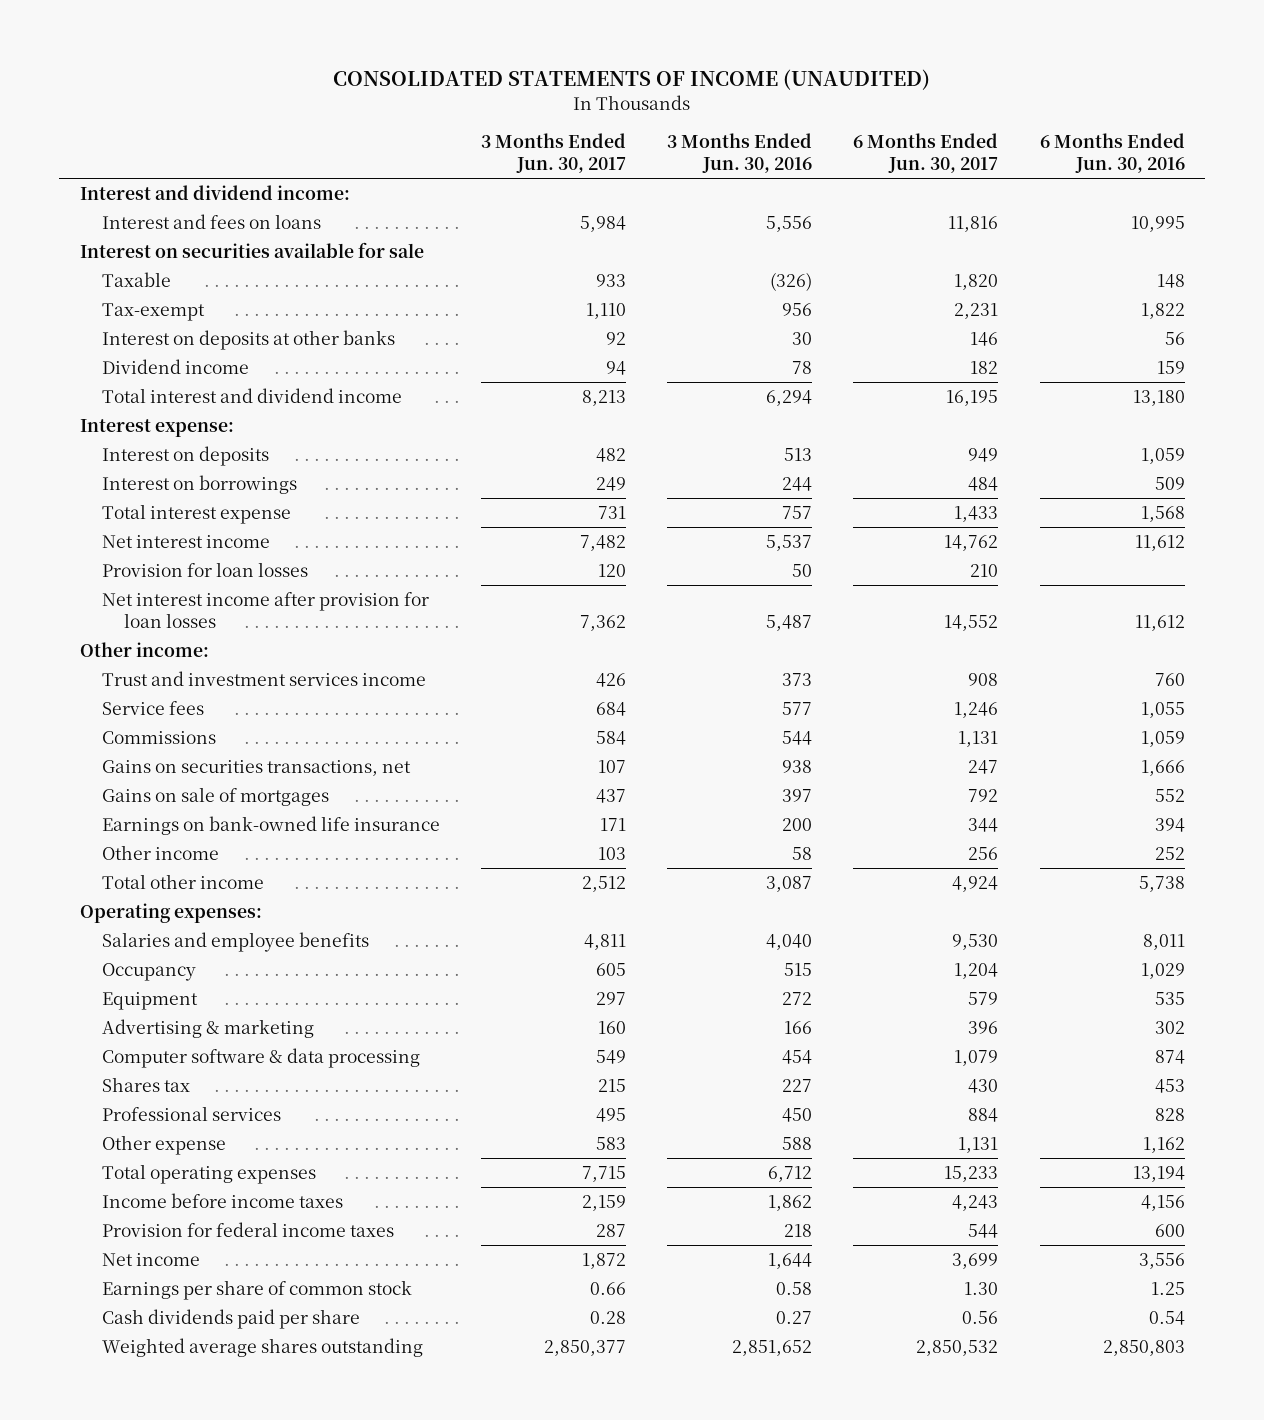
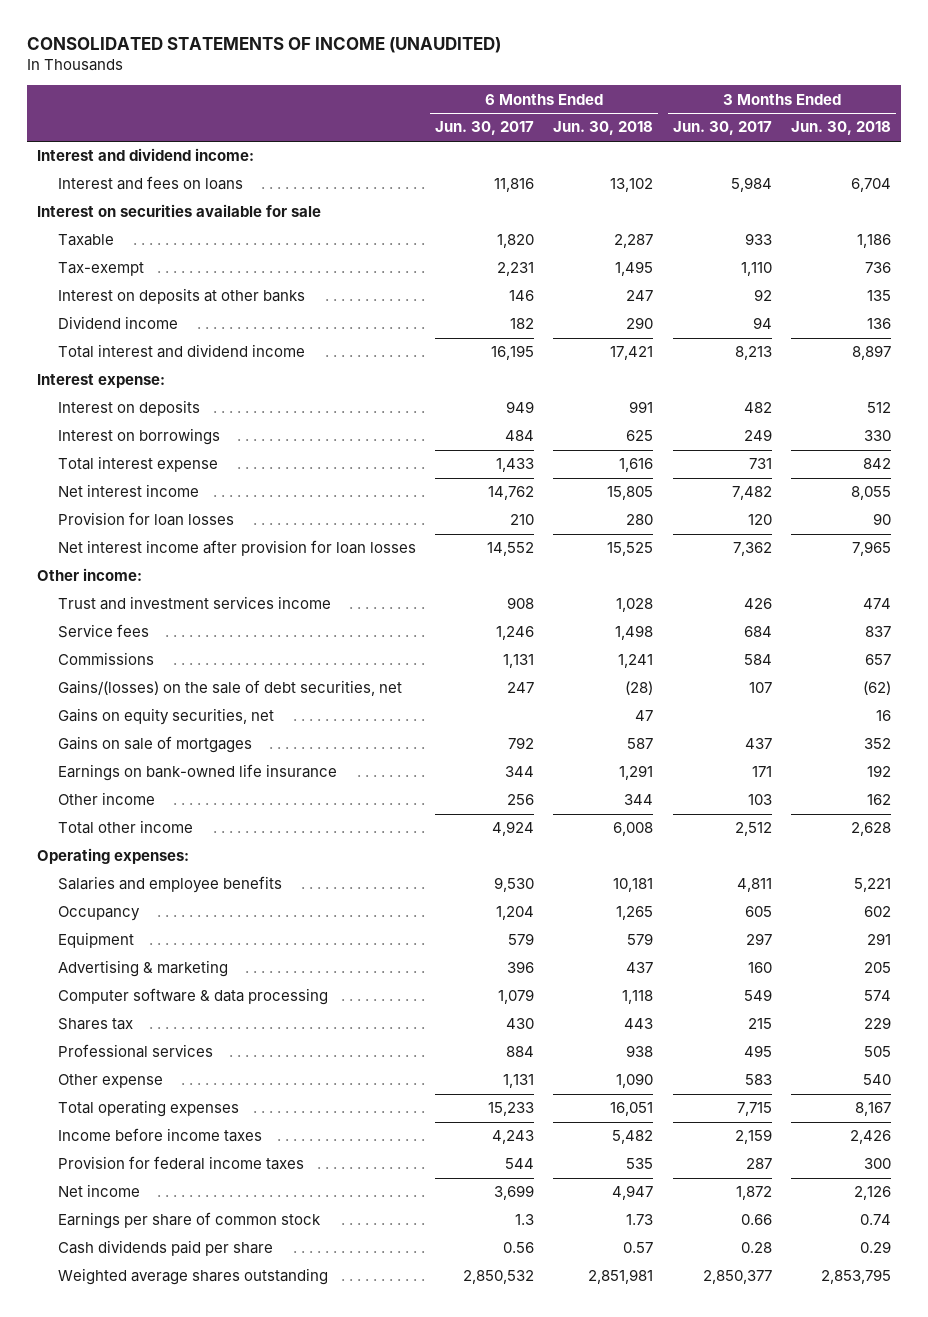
[667,133,813,173] 3 Months Ended Jun. 30, 2016 -> none
[1039,133,1185,173] 6 Months Ended Jun. 30, 2016 -> none
none -> [553,121,654,136] Jun. 30, 2018
none -> [790,121,891,136] Jun. 30, 2018
[101,760,411,777] Gains on securities transactions, net -> [57,680,402,697] Gains/(losses) on the sale of debt securities, net
none -> [57,708,274,726] Gains on equity securities, net
[964,1282,999,1296] 1.30 -> [514,1214,534,1226] 1.3

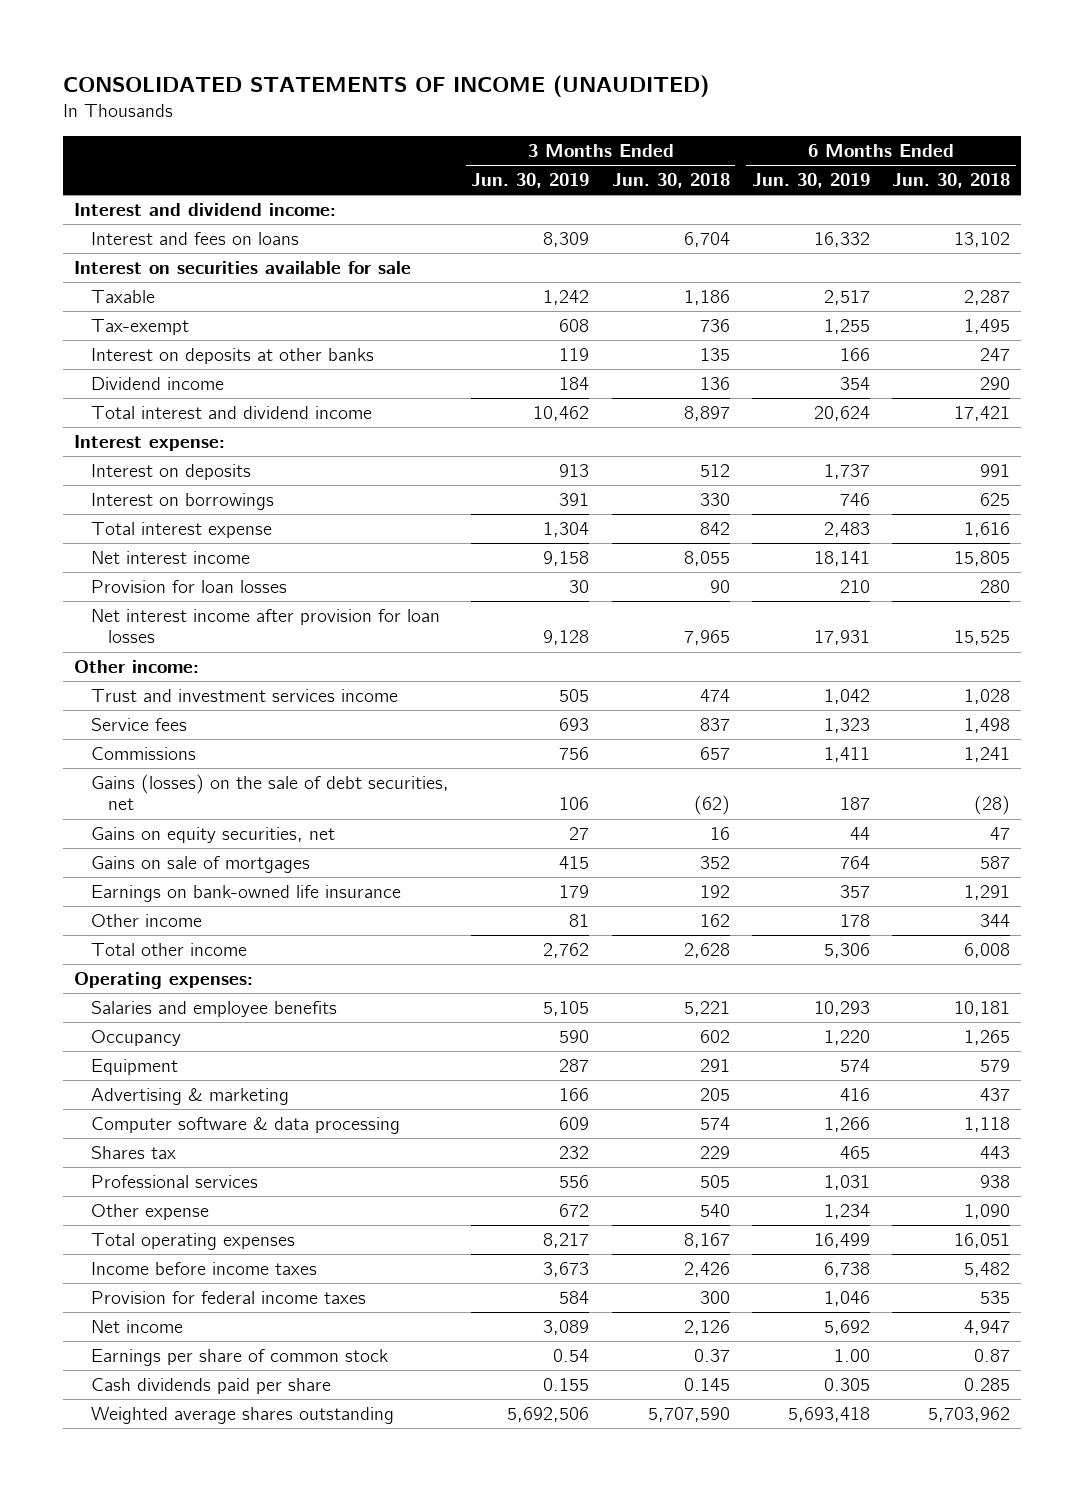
[434,121,534,136] Jun. 30, 2017 -> none
[672,121,772,136] Jun. 30, 2017 -> none
none -> [471,173,590,189] Jun. 30, 2019
none -> [751,173,870,189] Jun. 30, 2019
[57,680,402,697] Gains/(losses) on the sale of debt securities, net -> [91,774,450,811] Gains (losses) on the sale of debt securities, net
[626,1214,654,1226] 1.73 -> [974,1349,1011,1363] 0.87
[859,1214,891,1226] 0.74 -> [693,1349,730,1363] 0.37
[623,1242,654,1254] 0.57 -> [964,1378,1011,1392] 0.285
[859,1241,891,1254] 0.29 -> [683,1378,730,1392] 0.145
[588,1269,654,1285] 2,851,981 -> [928,1407,1011,1423] 5,703,962
[820,1269,891,1285] 2,853,795 -> [647,1407,730,1423] 5,707,590

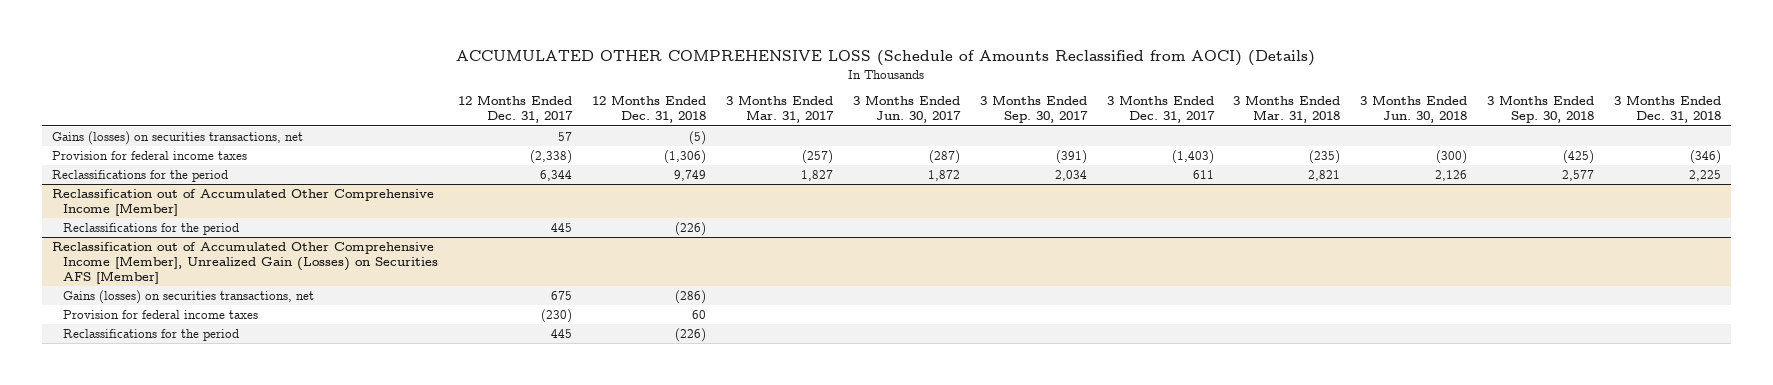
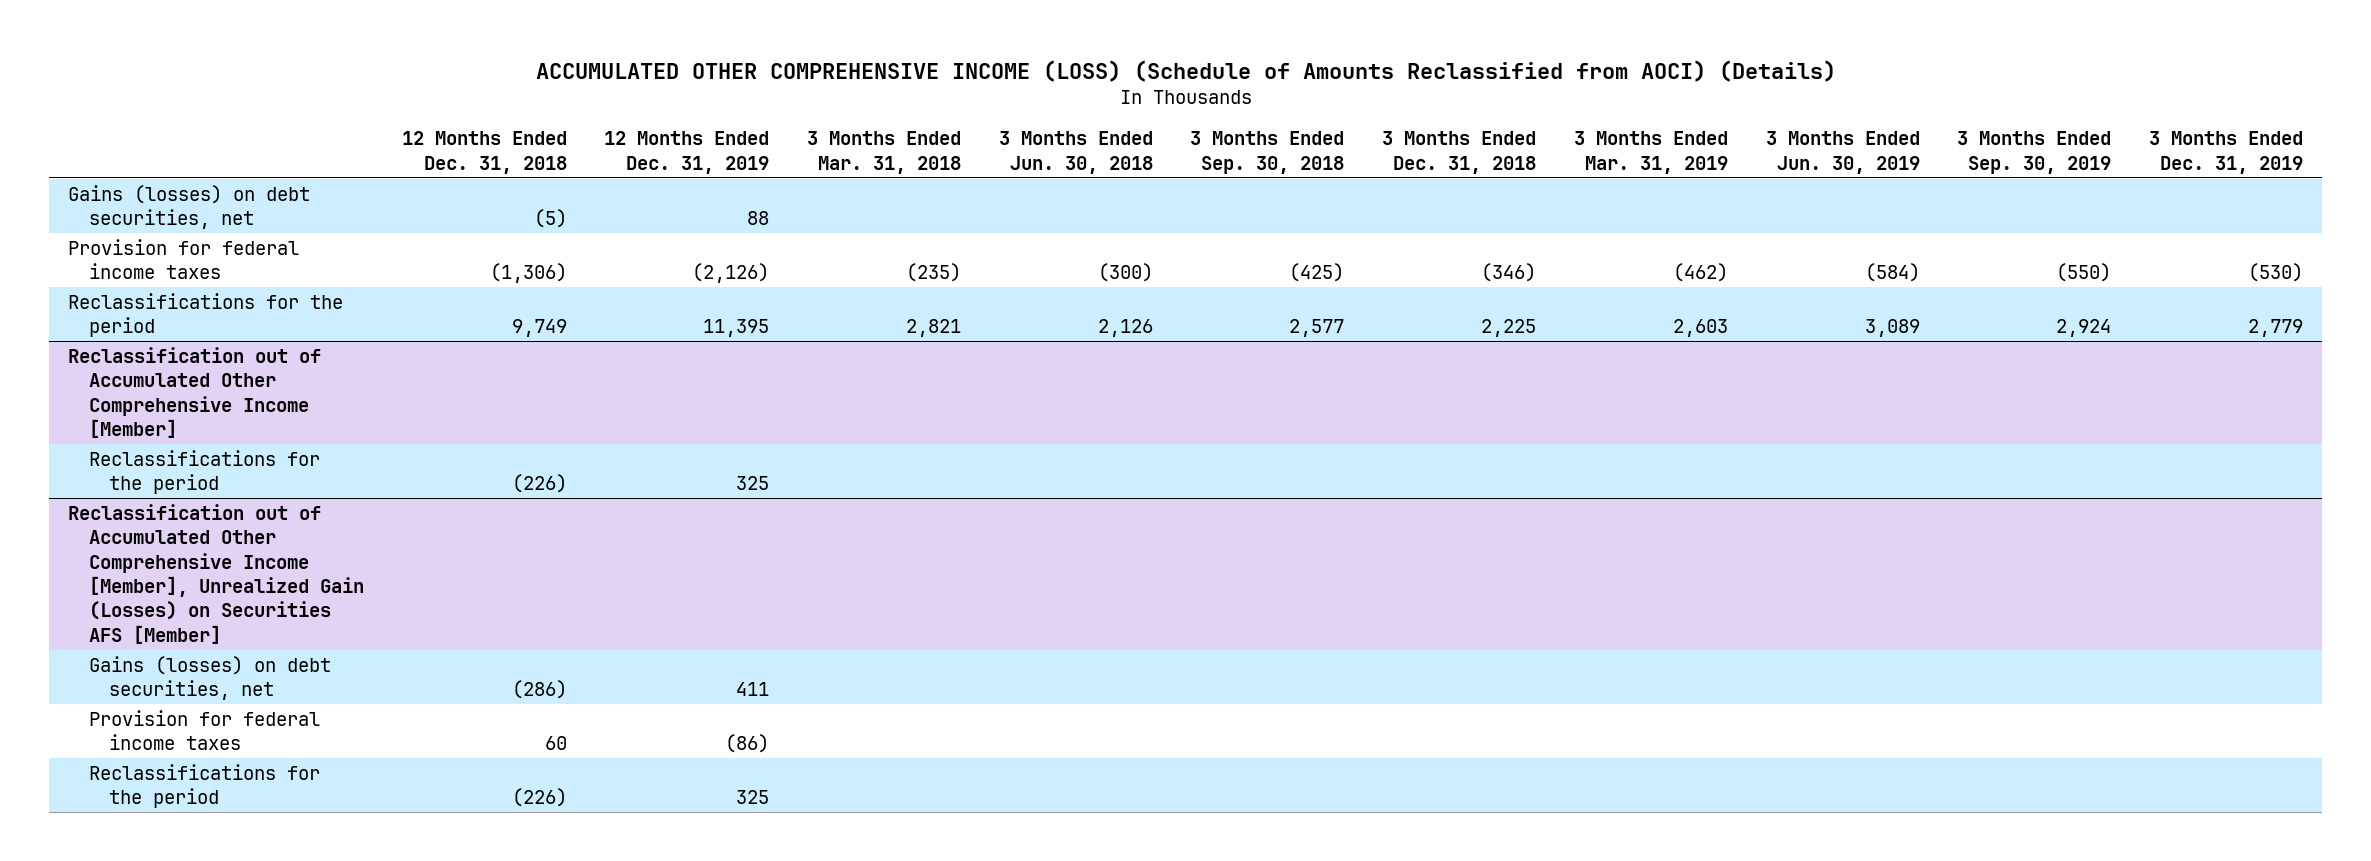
[456,50,1316,67] ACCUMULATED OTHER COMPREHENSIVE LOSS (Schedule of Amounts Reclassified from AOCI) (Details) -> [535,59,1836,82] ACCUMULATED OTHER COMPREHENSIVE INCOME (LOSS) (Schedule of Amounts Reclassified from AOCI) (Details)
[458,95,574,124] 12 Months Ended Dec. 31, 2017 -> none
[726,95,835,124] 3 Months Ended Mar. 31, 2017 -> none
[852,95,961,124] 3 Months Ended Jun. 30, 2017 -> none
[979,95,1088,124] 3 Months Ended Sep. 30, 2017 -> none
[1106,95,1215,124] 3 Months Ended Dec. 31, 2017 -> none
none -> [604,131,770,174] 12 Months Ended Dec. 31, 2019
none -> [1573,131,1728,174] 3 Months Ended Mar. 31, 2019
none -> [1765,131,1920,174] 3 Months Ended Jun. 30, 2019
none -> [1957,131,2112,174] 3 Months Ended Sep. 30, 2019
none -> [2149,131,2304,174] 3 Months Ended Dec. 31, 2019
[51,130,303,145] Gains (losses) on securities transactions, net -> [68,184,311,230] Gains (losses) on debt securities, net
[63,289,315,304] Gains (losses) on securities transactions, net -> [88,655,331,701] Gains (losses) on debt securities, net

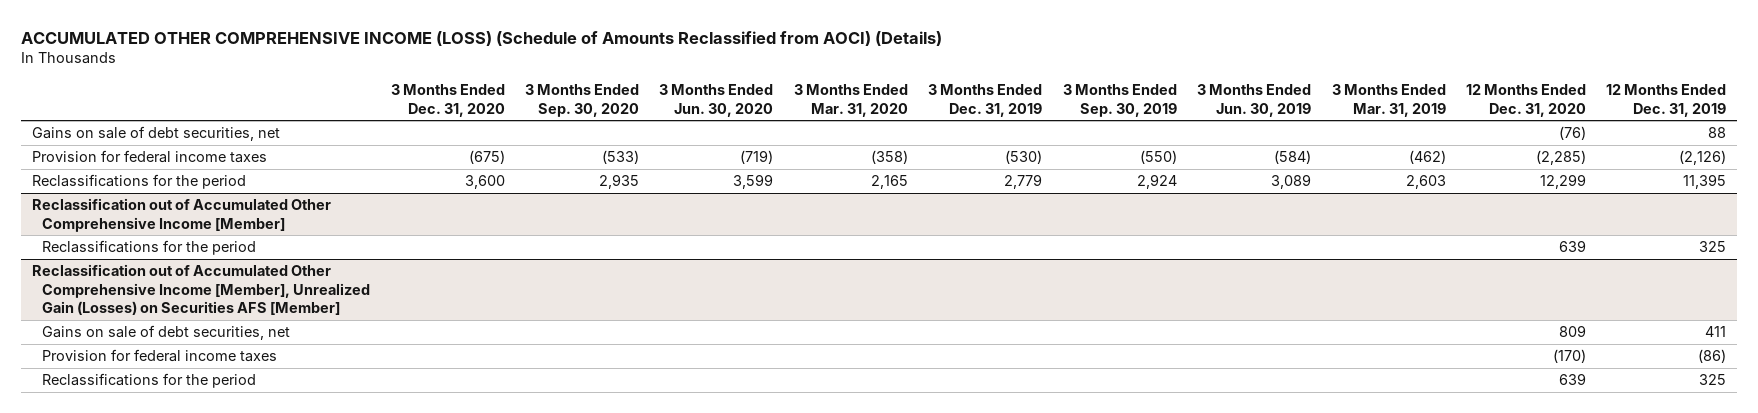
[401,131,567,174] 12 Months Ended Dec. 31, 2018 -> none
[806,131,961,174] 3 Months Ended Mar. 31, 2018 -> none
[998,131,1153,174] 3 Months Ended Jun. 30, 2018 -> none
[1190,131,1345,174] 3 Months Ended Sep. 30, 2018 -> none
[1382,131,1537,174] 3 Months Ended Dec. 31, 2018 -> none
none -> [390,83,505,117] 3 Months Ended Dec. 31, 2020
none -> [525,83,640,117] 3 Months Ended Sep. 30, 2020
none -> [659,83,774,117] 3 Months Ended Jun. 30, 2020
none -> [793,83,908,117] 3 Months Ended Mar. 31, 2020
none -> [1466,83,1587,117] 12 Months Ended Dec. 31, 2020
[68,184,311,230] Gains (losses) on debt securities, net -> [31,126,280,142] Gains on sale of debt securities, net
[88,655,331,701] Gains (losses) on debt securities, net -> [42,325,291,341] Gains on sale of debt securities, net

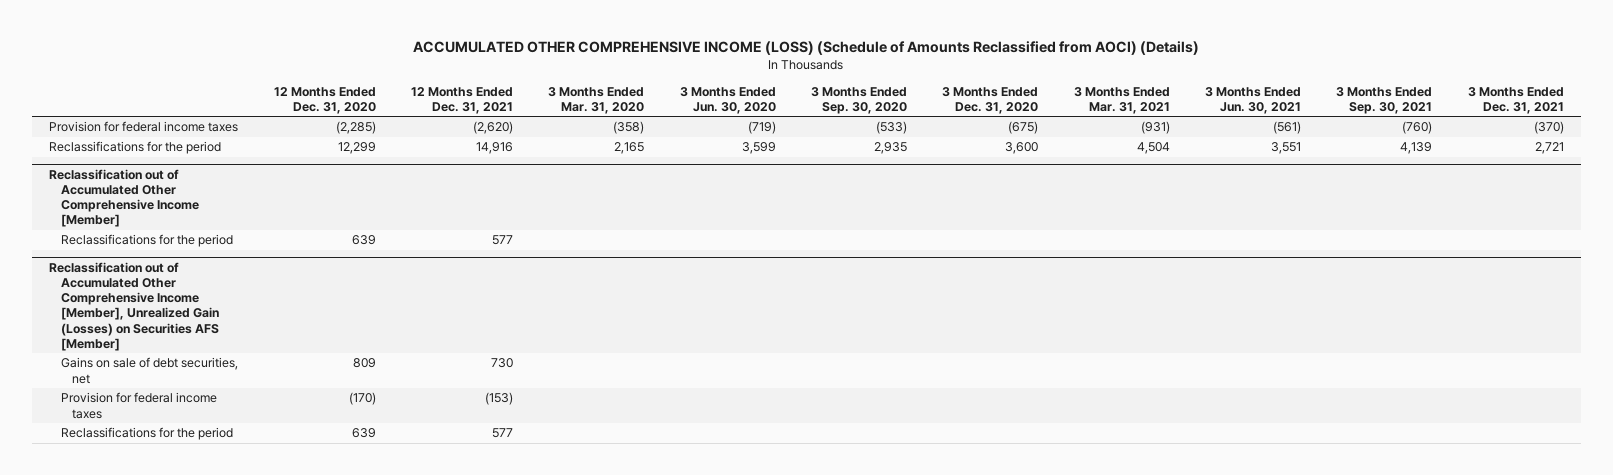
[928,83,1043,117] 3 Months Ended Dec. 31, 2019 -> none
[1062,83,1177,117] 3 Months Ended Sep. 30, 2019 -> none
[1197,83,1312,117] 3 Months Ended Jun. 30, 2019 -> none
[1331,83,1446,117] 3 Months Ended Mar. 31, 2019 -> none
[1606,83,1727,117] 12 Months Ended Dec. 31, 2019 -> none
none -> [411,86,514,115] 12 Months Ended Dec. 31, 2021
none -> [1073,86,1170,115] 3 Months Ended Mar. 31, 2021
none -> [1204,86,1301,115] 3 Months Ended Jun. 30, 2021
none -> [1336,86,1433,115] 3 Months Ended Sep. 30, 2021
none -> [1467,86,1564,115] 3 Months Ended Dec. 31, 2021
[31,126,280,142] Gains on sale of debt securities, net -> none

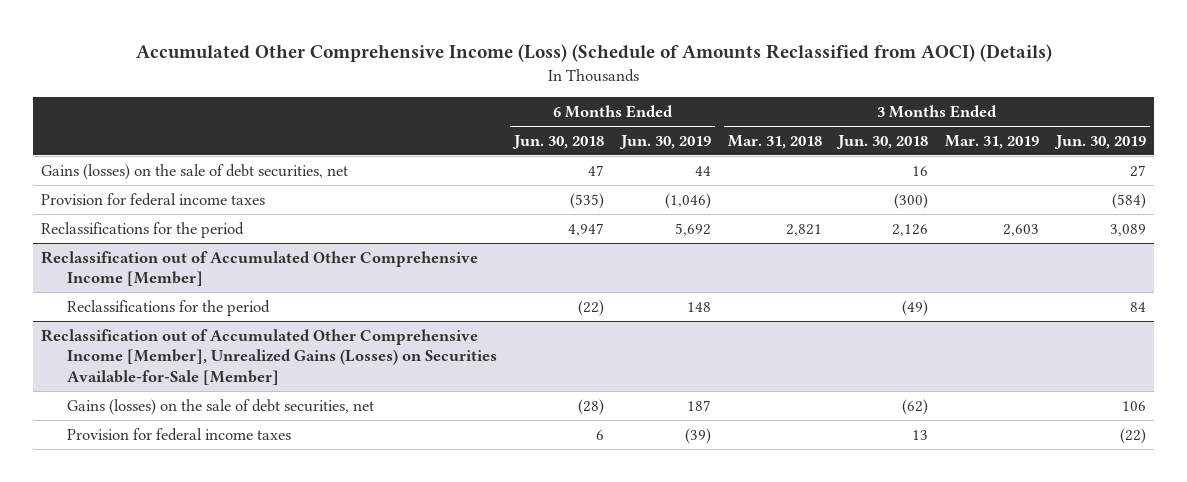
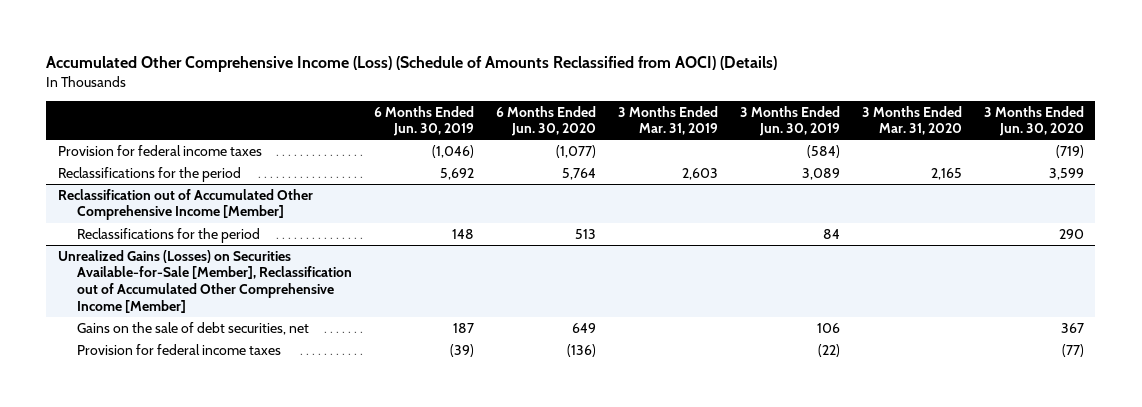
[512,134,605,149] Jun. 30, 2018 -> none
[727,134,822,149] Mar. 31, 2018 -> none
[836,134,929,149] Jun. 30, 2018 -> none
none -> [495,105,596,137] 6 Months Ended Jun. 30, 2020
none -> [862,105,963,136] 3 Months Ended Mar. 31, 2020
none -> [984,105,1085,137] 3 Months Ended Jun. 30, 2020
[41,163,349,180] Gains (losses) on the sale of debt securities, net -> none
[41,328,498,386] Reclassification out of Accumulated Other Comprehensive Income [Member], Unrealized Gains (Losses) on Securities Available-for-Sale [Member] -> [57,249,352,313] Unrealized Gains (Losses) on Securities Available-for-Sale [Member], Reclassification out of Accumulated Other Comprehensive Income [Member]
[67,398,375,415] Gains (losses) on the sale of debt securities, net -> [76,321,309,335] Gains on the sale of debt securities, net

